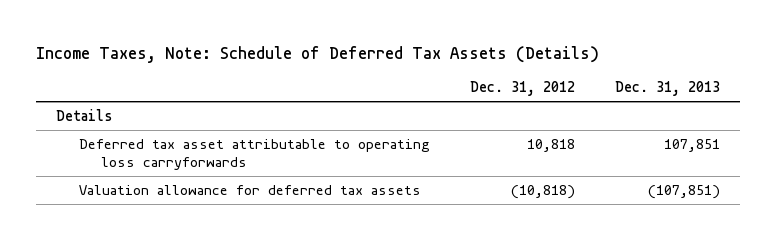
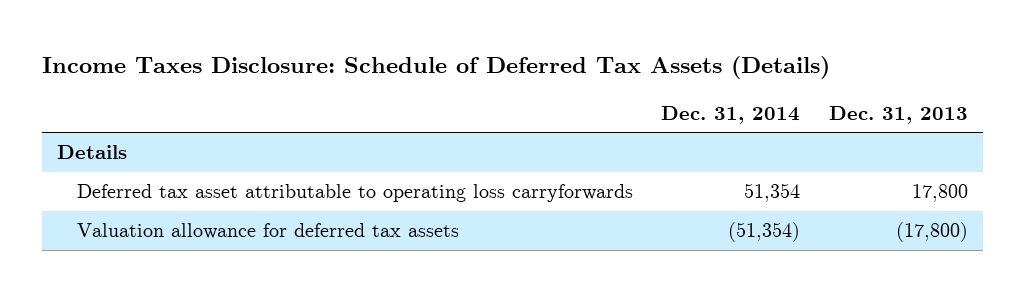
[36,45,600,63] Income Taxes, Note: Schedule of Deferred Tax Assets (Details) -> [42,56,831,80] Income Taxes Disclosure: Schedule of Deferred Tax Assets (Details)
[469,81,575,97] Dec. 31, 2012 -> none
none -> [661,105,801,124] Dec. 31, 2014
[663,138,720,152] 107,851 -> [912,184,969,203] 17,800
[647,184,720,199] (107,851) -> [896,222,969,243] (17,800)

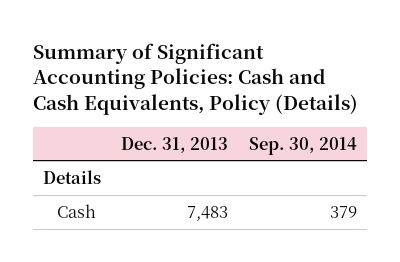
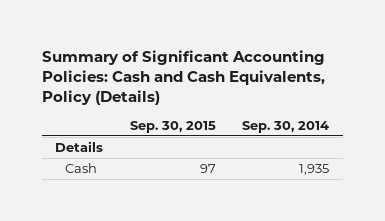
[121,136,229,153] Dec. 31, 2013 -> none
none -> [129,121,216,134] Sep. 30, 2015
[329,205,357,218] 379 -> [299,163,330,175] 1,935

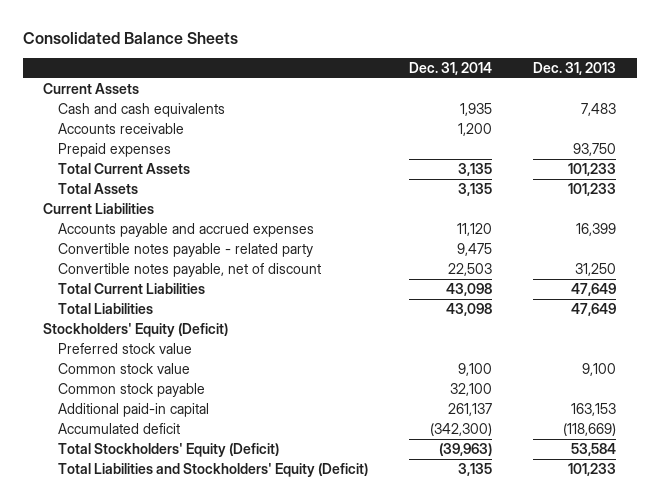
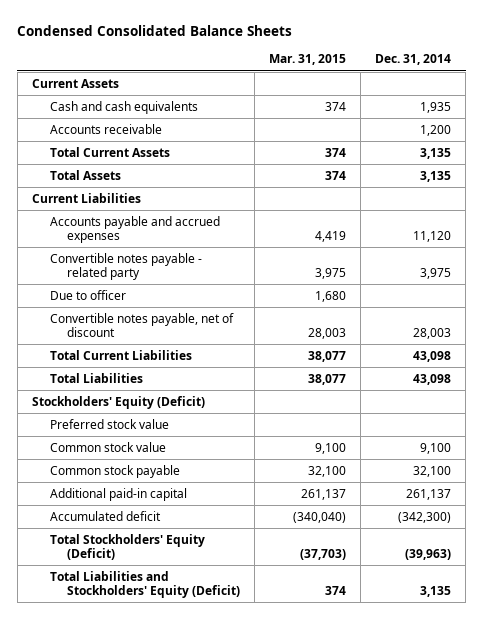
[22,31,238,44] Consolidated Balance Sheets -> [17,24,293,36] Condensed Consolidated Balance Sheets
[533,61,617,75] Dec. 31, 2013 -> none
none -> [269,54,347,66] Mar. 31, 2015
[58,143,172,158] Prepaid expenses -> none
[457,243,493,257] 9,475 -> [420,268,452,280] 3,975
none -> [49,289,126,300] Due to officer
[448,263,493,277] 22,503 -> [413,328,452,340] 28,003

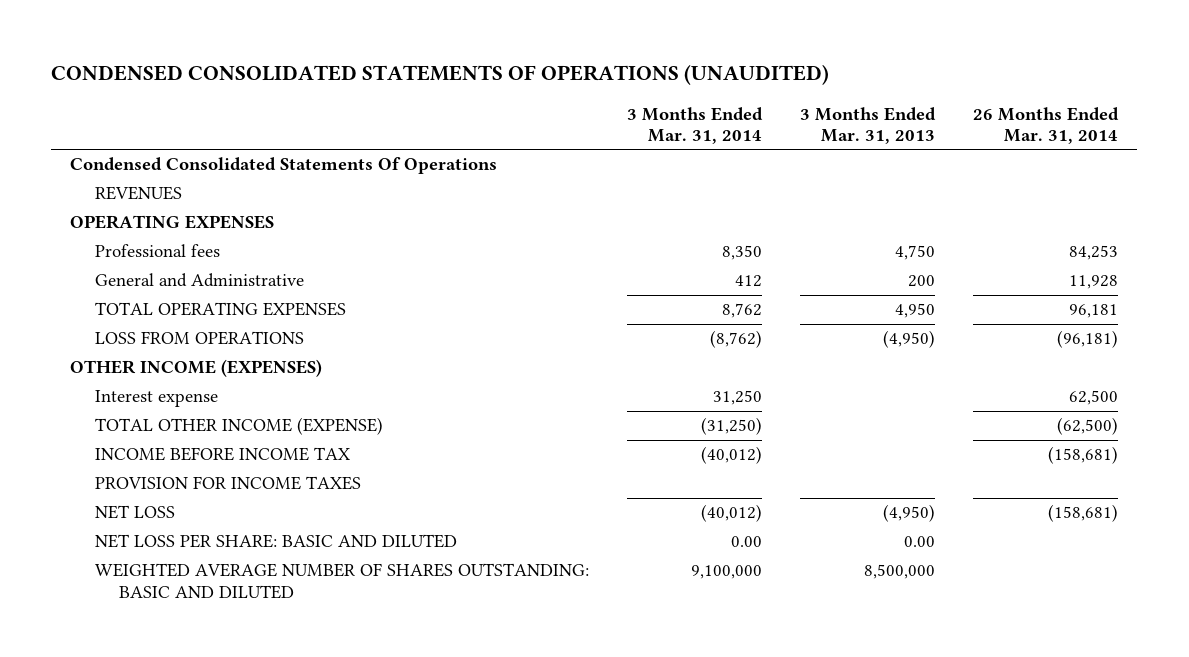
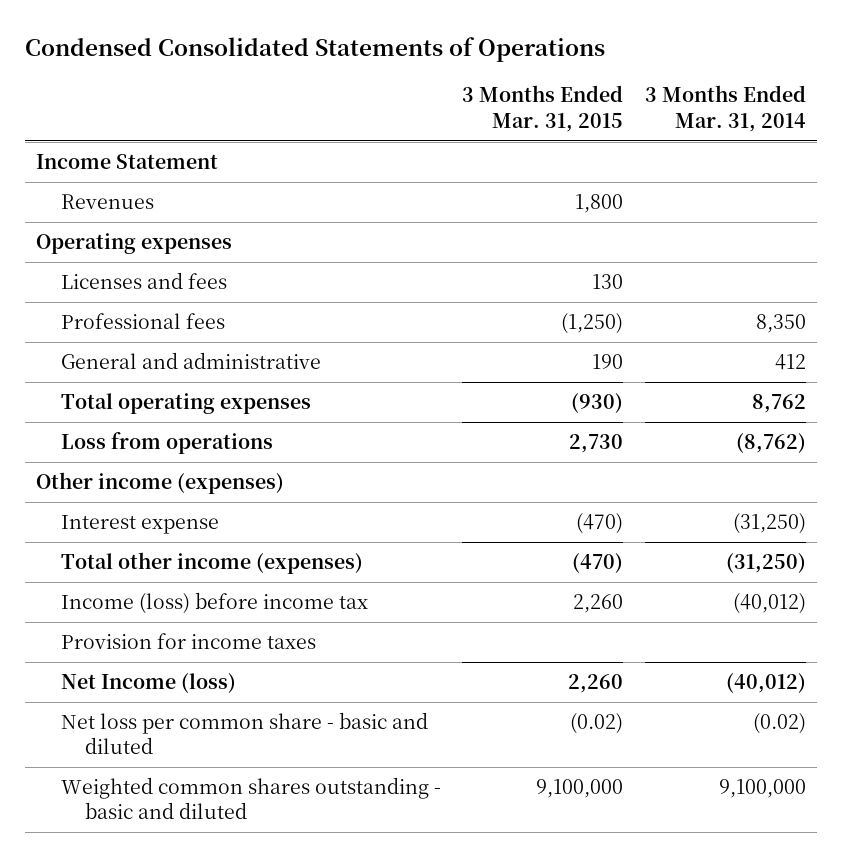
[51,64,830,86] CONDENSED CONSOLIDATED STATEMENTS OF OPERATIONS (UNAUDITED) -> [25,36,606,62] Condensed Consolidated Statements of Operations
[800,106,937,145] 3 Months Ended Mar. 31, 2013 -> none
[973,106,1120,145] 26 Months Ended Mar. 31, 2014 -> none
none -> [462,85,624,132] 3 Months Ended Mar. 31, 2015
[70,157,498,175] Condensed Consolidated Statements Of Operations -> none
none -> [36,154,219,170] Income Statement
[94,186,182,201] REVENUES -> [60,194,154,210] Revenues
[70,215,275,230] OPERATING EXPENSES -> [36,233,233,255] Operating expenses
none -> [60,272,227,290] Licenses and fees
[94,273,304,288] General and Administrative -> [60,352,321,370] General and administrative
[94,302,346,317] TOTAL OPERATING EXPENSES -> [60,393,311,415] Total operating expenses
[94,331,304,346] LOSS FROM OPERATIONS -> [60,432,273,455] Loss from operations
[70,359,323,378] OTHER INCOME (EXPENSES) -> [36,472,285,495] Other income (expenses)
[712,390,762,406] 31,250 -> [733,513,807,535] (31,250)
[94,417,383,436] TOTAL OTHER INCOME (EXPENSE) -> [60,552,363,575] Total other income (expenses)
[94,447,350,462] INCOME BEFORE INCOME TAX -> [60,592,368,615] Income (loss) before income tax
[94,476,361,491] PROVISION FOR INCOME TAXES -> [60,633,316,650] Provision for income taxes
[94,505,175,520] NET LOSS -> [60,673,236,694] Net Income (loss)
[94,534,457,549] NET LOSS PER SHARE: BASIC AND DILUTED -> [60,712,428,755] Net loss per common share - basic and diluted
[730,536,762,548] 0.00 -> [753,713,807,735] (0.02)
[94,563,589,600] WEIGHTED AVERAGE NUMBER OF SHARES OUTSTANDING: BASIC AND DILUTED -> [60,777,441,820] Weighted common shares outstanding - basic and diluted

